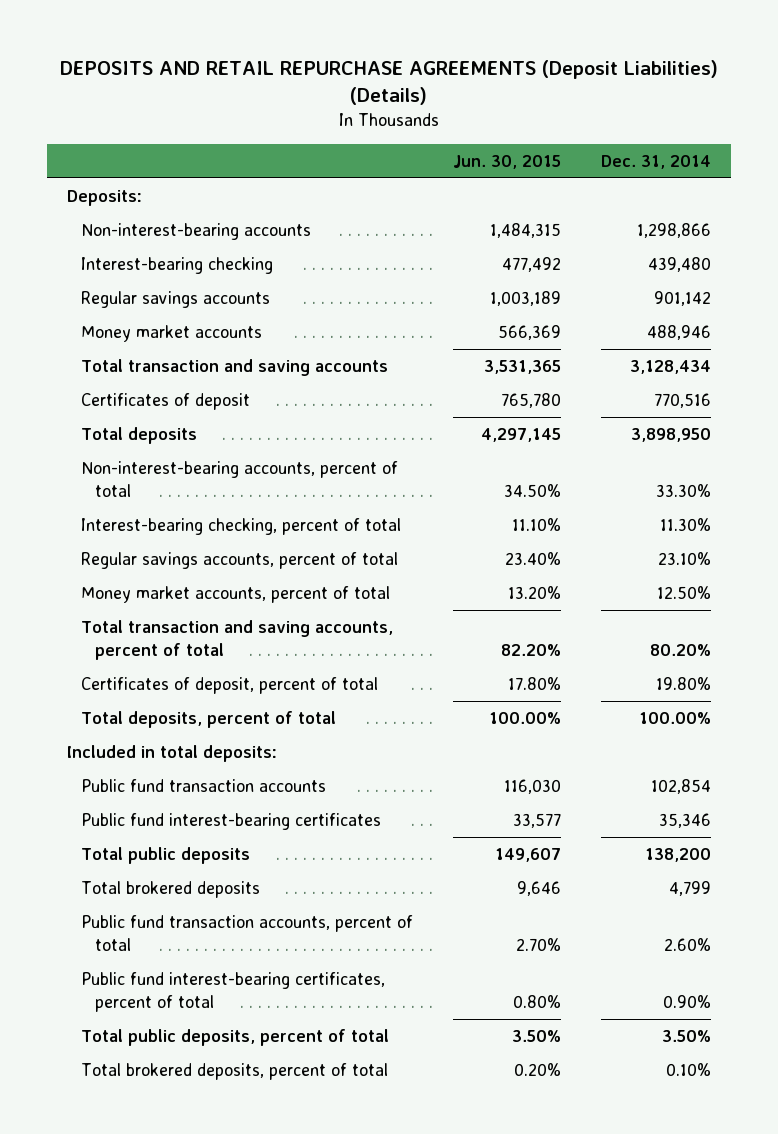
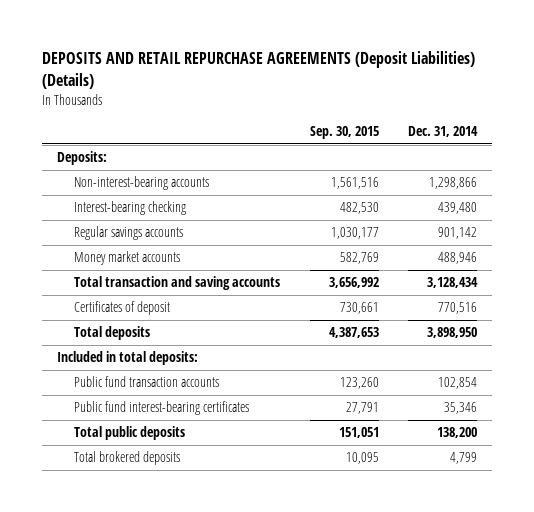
[453,154,562,169] Jun. 30, 2015 -> none
none -> [309,126,379,140] Sep. 30, 2015
[81,461,399,497] Non-interest-bearing accounts, percent of total -> none
[81,518,402,536] Interest-bearing checking, percent of total -> none
[81,552,399,570] Regular savings accounts, percent of total -> none
[81,586,391,604] Money market accounts, percent of total -> none
[81,620,394,660] Total transaction and saving accounts, percent of total -> none
[81,677,379,695] Certificates of deposit, percent of total -> none
[81,711,337,729] Total deposits, percent of total -> none
[81,915,414,951] Public fund transaction accounts, percent of total -> none
[81,972,386,1012] Public fund interest-bearing certificates, percent of total -> none
[81,1029,390,1047] Total public deposits, percent of total -> none
[81,1063,389,1081] Total brokered deposits, percent of total -> none

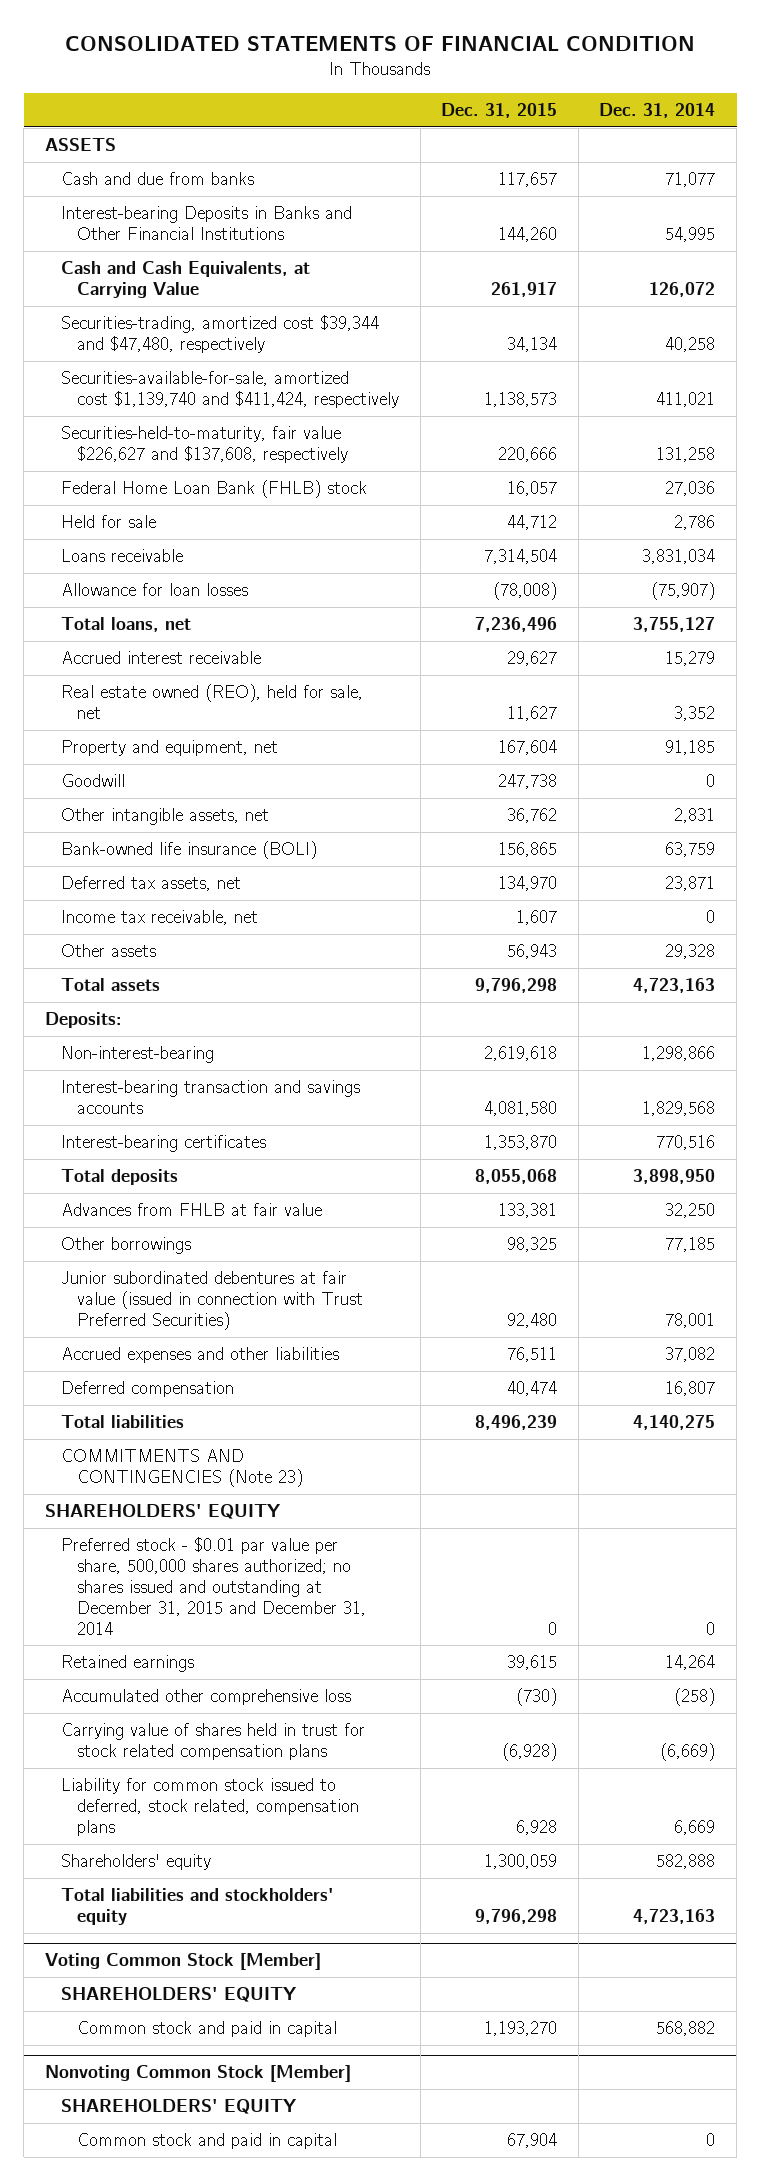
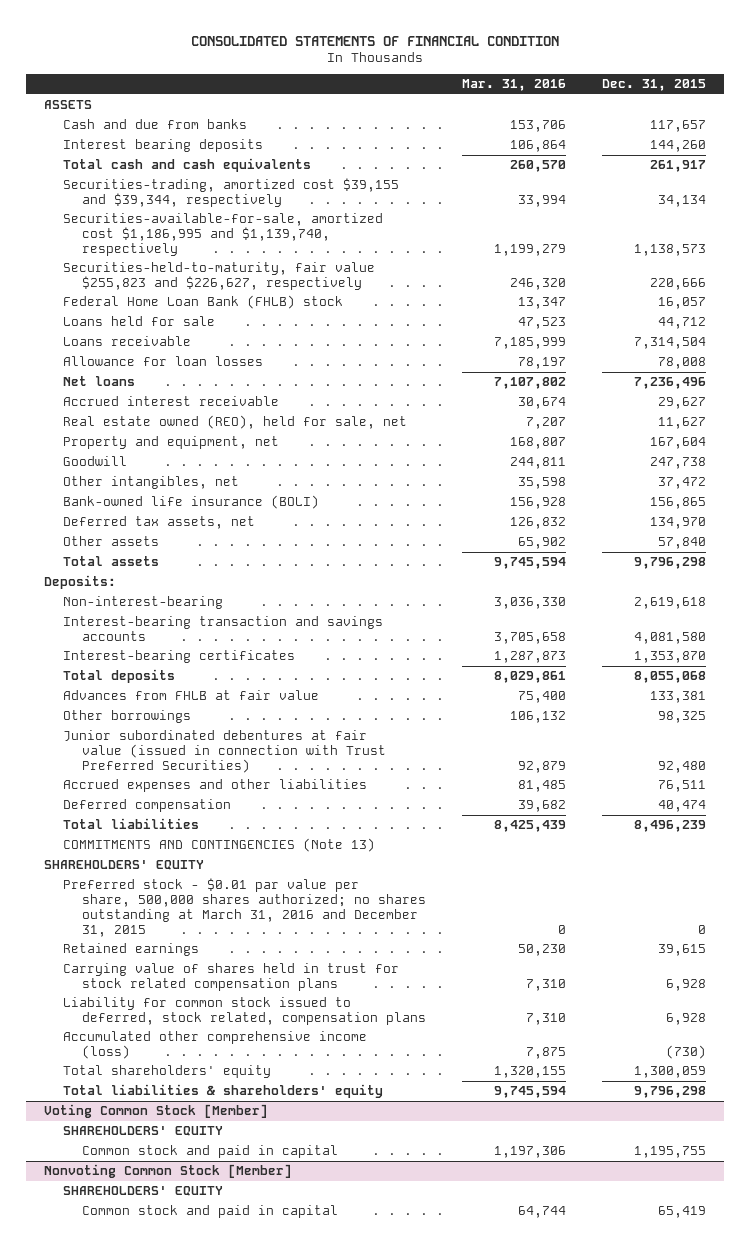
[599,103,716,119] Dec. 31, 2014 -> none
none -> [462,79,567,92] Mar. 31, 2016
[60,206,352,240] Interest-bearing Deposits in Banks and Other Financial Institutions -> [63,139,264,153] Interest bearing deposits
[60,261,310,298] Cash and Cash Equivalents, at Carrying Value -> [63,158,312,173] Total cash and cash equivalents
[60,315,379,353] Securities-trading, amortized cost $39,344 and $47,480, respectively -> [63,178,400,208] Securities-trading, amortized cost $39,155 and $39,344, respectively
[60,371,399,408] Securities-available-for-sale, amortized cost $1,139,740 and $411,424, respectively -> [63,213,384,256] Securities-available-for-sale, amortized cost $1,186,995 and $1,139,740, respectively
[60,426,348,463] Securities-held-to-maturity, fair value $226,627 and $137,608, respectively -> [63,262,376,291] Securities-held-to-maturity, fair value $255,823 and $226,627, respectively
[60,515,156,529] Held for sale -> [63,316,216,327] Loans held for sale
[493,582,558,601] (78,008) -> [658,357,707,370] 78,008
[60,617,191,633] Total loans, net -> [63,376,136,387] Net loans
[60,808,269,826] Other intangible assets, net -> [63,476,240,490] Other intangibles, net
[507,808,558,824] 36,762 -> [658,477,707,490] 37,472
[60,910,258,926] Income tax receivable, net -> none
[507,944,558,960] 56,943 -> [658,537,707,550] 57,840
[60,1449,303,1487] COMMITMENTS AND CONTINGENCIES (Note 23) -> [63,838,376,853] COMMITMENTS AND CONTINGENCIES (Note 13)
[60,1537,366,1635] Preferred stock - $0.01 par value per share, 500,000 shares authorized; no shares issued and outstanding at December 31, 2015 and December 31, 2014 -> [63,878,427,937] Preferred stock - $0.01 par value per share, 500,000 shares authorized; no shares outstanding at March 31, 2016 and December 31, 2015
[60,1689,351,1706] Accumulated other comprehensive loss -> none
[502,1742,558,1761] (6,928) -> [666,979,707,992] 6,928
none -> [63,1031,368,1060] Accumulated other comprehensive income (loss)
[60,1854,211,1871] Shareholders' equity -> [63,1065,272,1079] Total shareholders' equity
[60,1888,334,1925] Total liabilities and stockholders' equity -> [63,1084,384,1099] Total liabilities & shareholders' equity
[484,2021,558,2037] 1,193,270 -> [634,1146,707,1159] 1,195,755
[507,2133,558,2149] 67,904 -> [658,1206,707,1219] 65,419

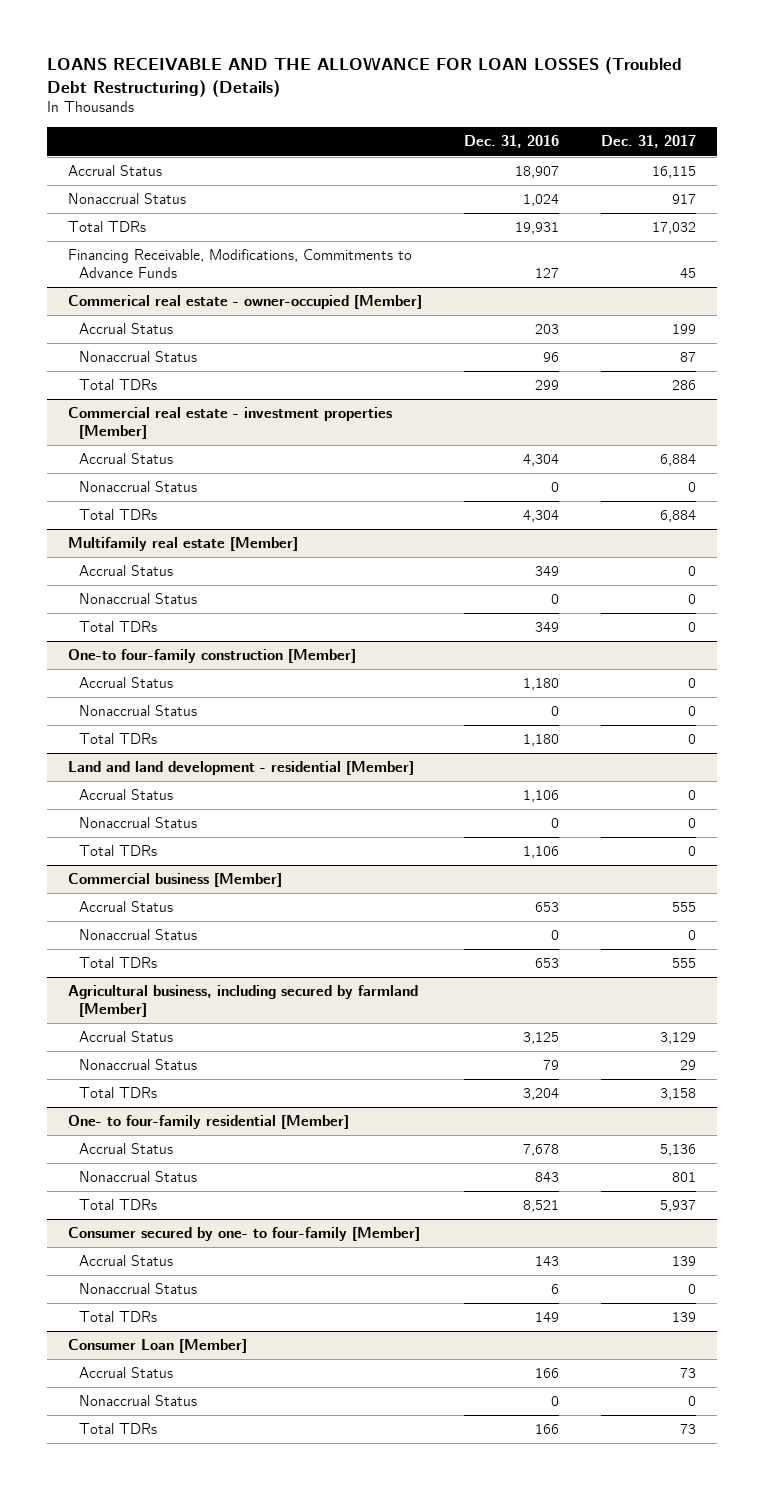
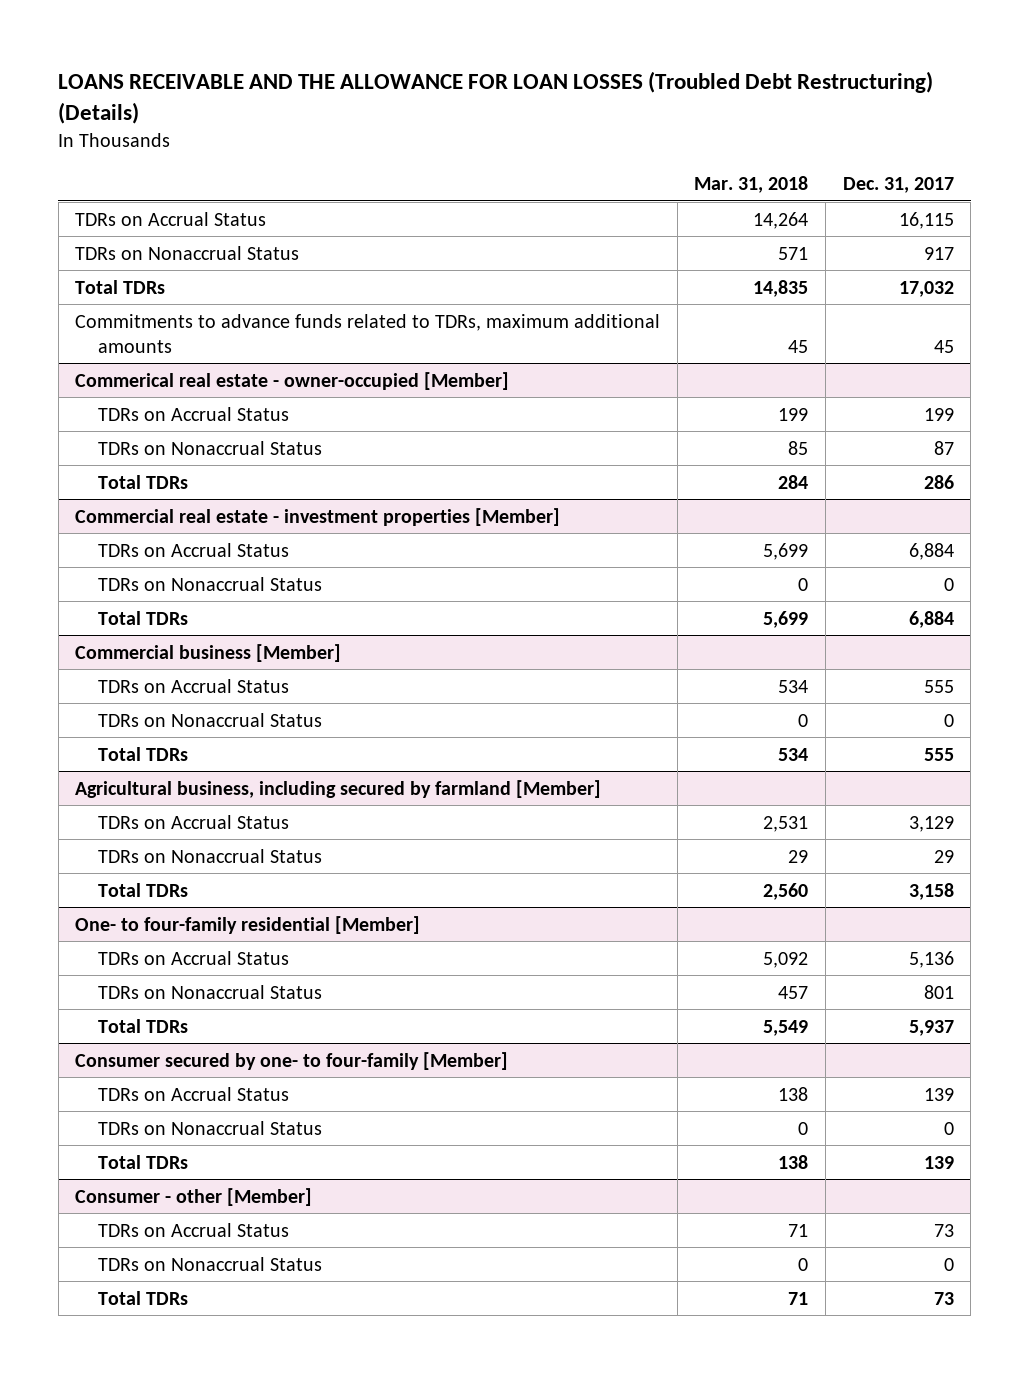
[463,135,559,149] Dec. 31, 2016 -> none
none -> [694,176,809,194] Mar. 31, 2018
[67,165,162,177] Accrual Status -> [75,211,267,226] TDRs on Accrual Status
[67,193,186,205] Nonaccrual Status -> [75,245,300,260] TDRs on Nonaccrual Status
[67,249,412,279] Financing Receivable, Modifications, Commitments to Advance Funds -> [75,313,661,353] Commitments to advance funds related to TDRs, maximum additional amounts
[79,323,174,335] Accrual Status -> [98,406,290,421] TDRs on Accrual Status
[79,351,198,363] Nonaccrual Status -> [98,440,323,455] TDRs on Nonaccrual Status
[79,453,174,465] Accrual Status -> [98,542,290,557] TDRs on Accrual Status
[79,481,198,493] Nonaccrual Status -> [98,576,323,591] TDRs on Nonaccrual Status
[67,537,298,552] Multifamily real estate [Member] -> none
[79,565,174,577] Accrual Status -> none
[79,593,198,605] Nonaccrual Status -> none
[79,621,158,633] Total TDRs -> none
[67,649,356,664] One-to four-family construction [Member] -> none
[79,677,174,689] Accrual Status -> none
[79,705,198,717] Nonaccrual Status -> none
[79,733,158,745] Total TDRs -> none
[67,761,414,776] Land and land development - residential [Member] -> none
[79,789,174,801] Accrual Status -> none
[79,817,198,829] Nonaccrual Status -> none
[79,845,158,857] Total TDRs -> none
[79,901,174,913] Accrual Status -> [98,678,290,693] TDRs on Accrual Status
[79,929,198,941] Nonaccrual Status -> [98,712,323,727] TDRs on Nonaccrual Status
[79,1031,174,1043] Accrual Status -> [98,814,290,829] TDRs on Accrual Status
[79,1059,198,1071] Nonaccrual Status -> [98,848,323,863] TDRs on Nonaccrual Status
[79,1143,174,1155] Accrual Status -> [98,950,290,965] TDRs on Accrual Status
[79,1171,198,1183] Nonaccrual Status -> [98,984,323,999] TDRs on Nonaccrual Status
[79,1255,174,1267] Accrual Status -> [98,1086,290,1101] TDRs on Accrual Status
[79,1283,198,1295] Nonaccrual Status -> [98,1120,323,1135] TDRs on Nonaccrual Status
[67,1339,247,1354] Consumer Loan [Member] -> [75,1187,313,1206] Consumer - other [Member]
[79,1367,174,1379] Accrual Status -> [98,1222,290,1237] TDRs on Accrual Status
[79,1395,198,1407] Nonaccrual Status -> [98,1256,323,1271] TDRs on Nonaccrual Status

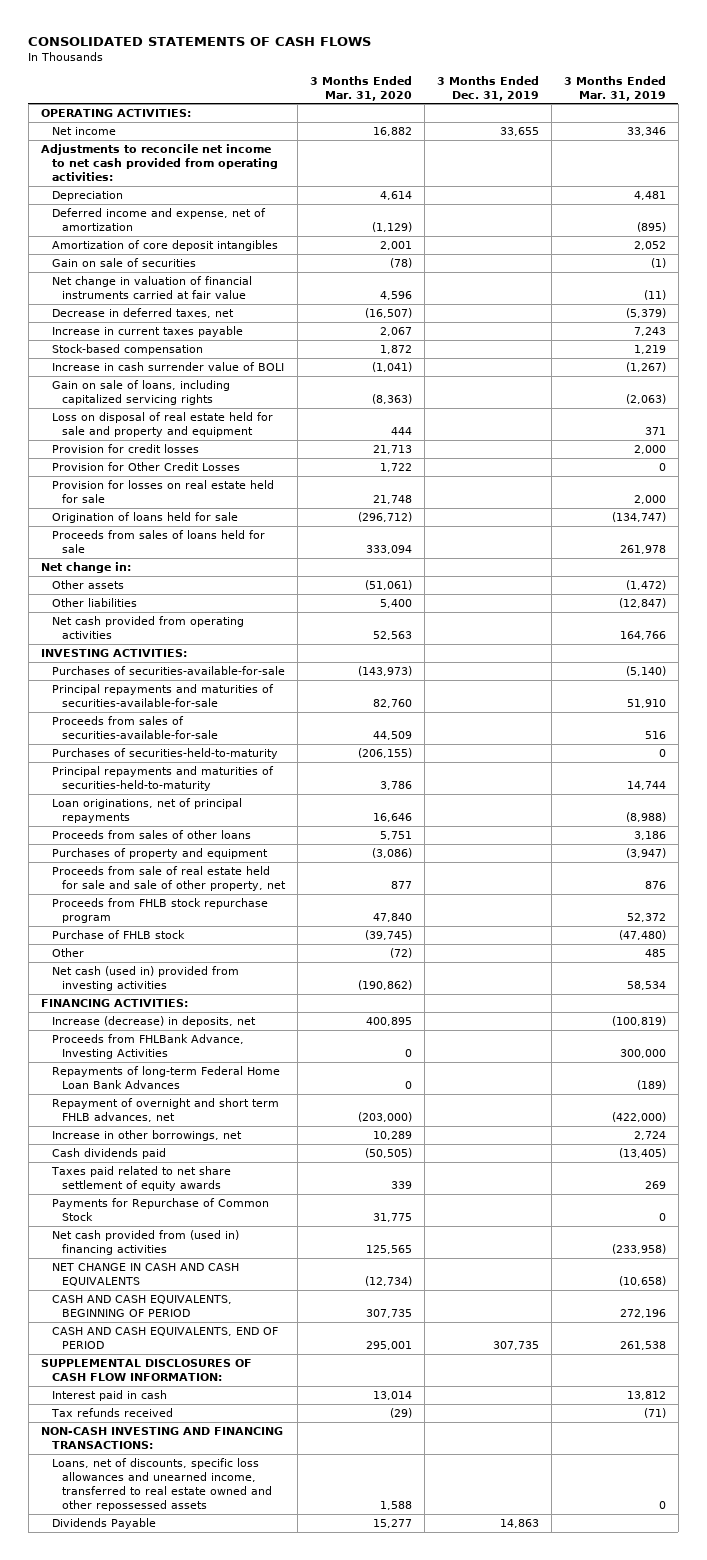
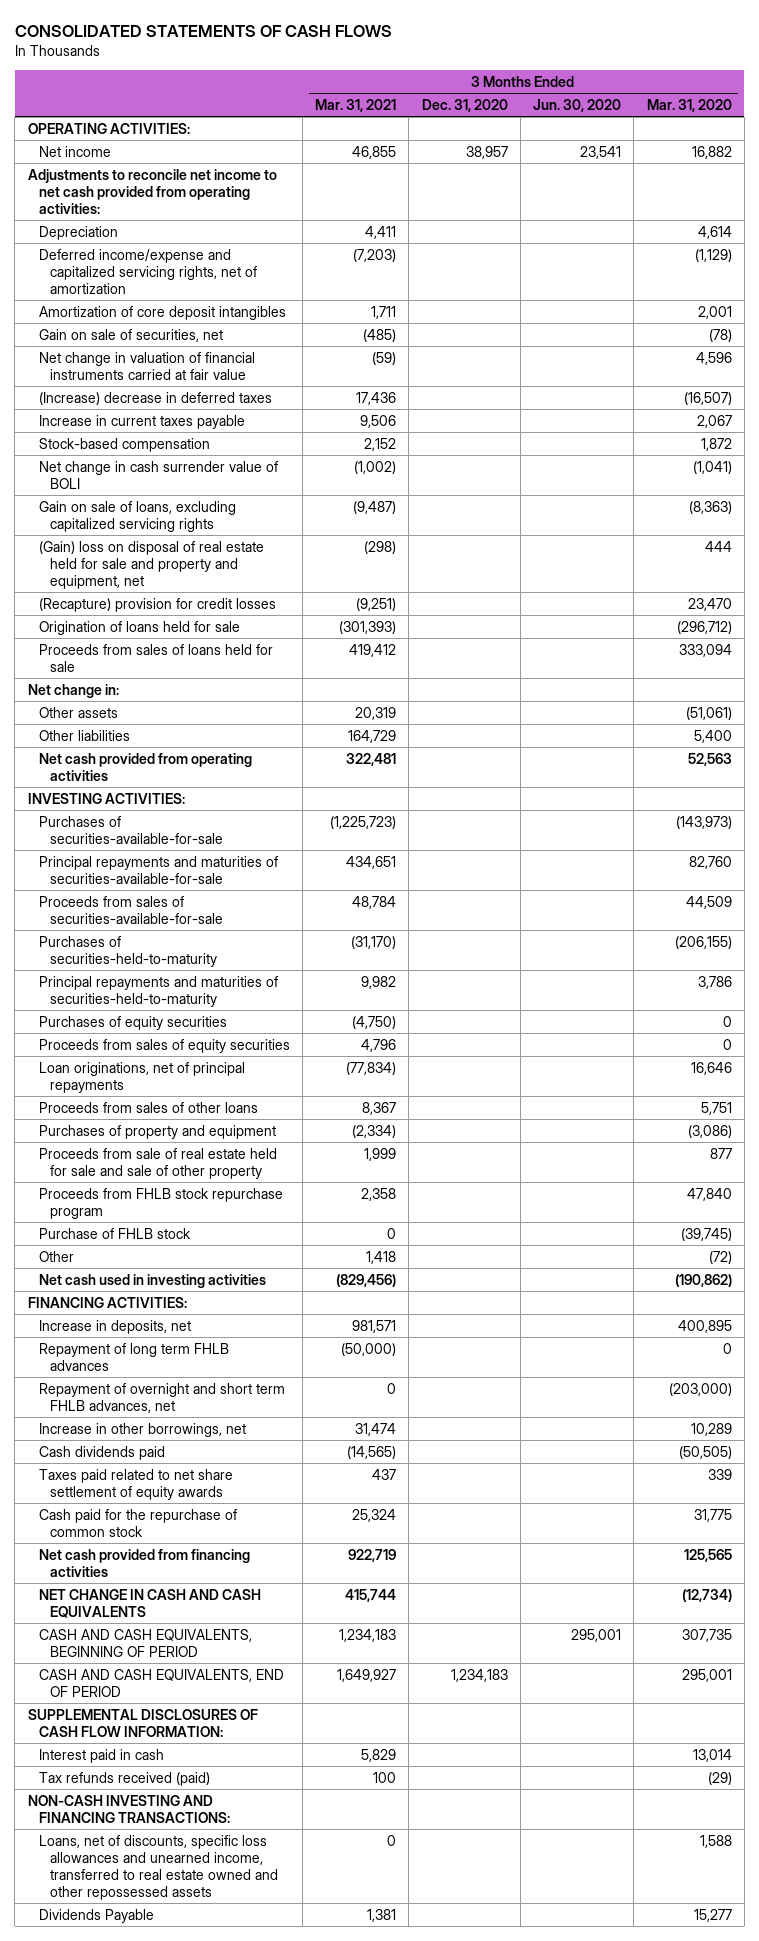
[436,75,539,101] 3 Months Ended Dec. 31, 2019 -> none
[563,75,666,101] 3 Months Ended Mar. 31, 2019 -> none
none -> [315,99,397,113] Mar. 31, 2021
none -> [421,99,508,113] Dec. 31, 2020
none -> [533,99,622,113] Jun. 30, 2020
[51,207,266,231] Deferred income and expense, net of amortization -> [38,248,258,294] Deferred income/expense and capitalized servicing rights, net of amortization
[51,257,196,267] Gain on sale of securities -> [38,328,223,342] Gain on sale of securities, net
[51,307,234,318] Decrease in deferred taxes, net -> [38,391,272,405] (Increase) decrease in deferred taxes
[51,461,240,471] Provision for Other Credit Losses -> none
[51,479,274,503] Provision for losses on real estate held for sale -> none
[51,361,284,371] Increase in cash surrender value of BOLI -> [38,460,278,489] Net change in cash surrender value of BOLI
[51,379,230,405] Gain on sale of loans, including capitalized servicing rights -> [38,500,236,532] Gain on sale of loans, excluding capitalized servicing rights
[51,411,273,437] Loss on disposal of real estate held for sale and property and equipment -> [38,540,264,589] (Gain) loss on disposal of real estate held for sale and property and equipment, net
[51,443,199,453] Provision for credit losses -> [38,597,276,612] (Recapture) provision for credit losses
[373,444,413,454] 21,713 -> [687,597,732,611] 23,470
none -> [38,1015,227,1030] Purchases of equity securities
none -> [38,1038,290,1053] Proceeds from sales of equity securities
[51,865,287,891] Proceeds from sale of real estate held for sale and sale of other property, net -> [38,1147,277,1179] Proceeds from sale of real estate held for sale and sale of other property
[51,965,239,991] Net cash (used in) provided from investing activities -> [38,1273,266,1288] Net cash used in investing activities
[51,1033,244,1059] Proceeds from FHLBank Advance, Investing Activities -> none
[51,1015,256,1027] Increase (decrease) in deposits, net -> [38,1319,191,1334] Increase in deposits, net
[51,1065,280,1089] Repayments of long-term Federal Home Loan Bank Advances -> [38,1342,229,1371] Repayment of long term FHLB advances
[51,1197,269,1221] Payments for Repurchase of Common Stock -> [38,1508,237,1537] Cash paid for the repurchase of common stock
[51,1229,239,1255] Net cash provided from (used in) financing activities -> [38,1548,250,1577] Net cash provided from financing activities
[50,1407,173,1417] Tax refunds received -> [38,1771,210,1786] Tax refunds received (paid)

